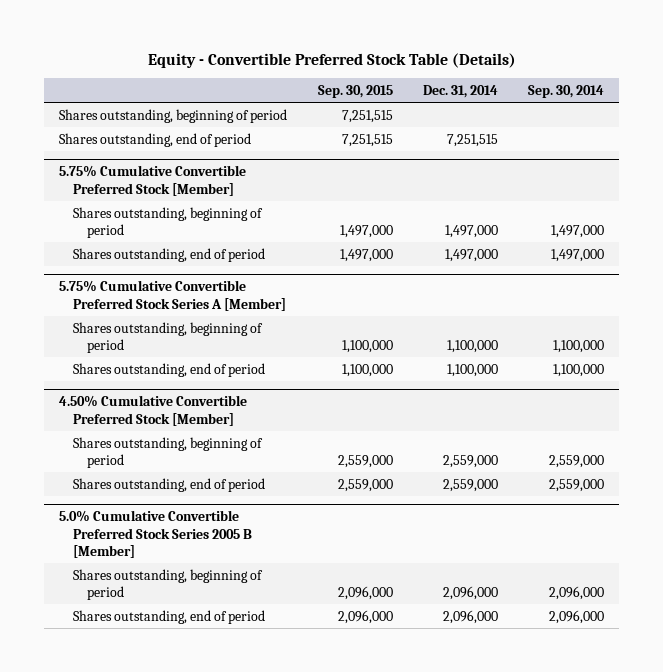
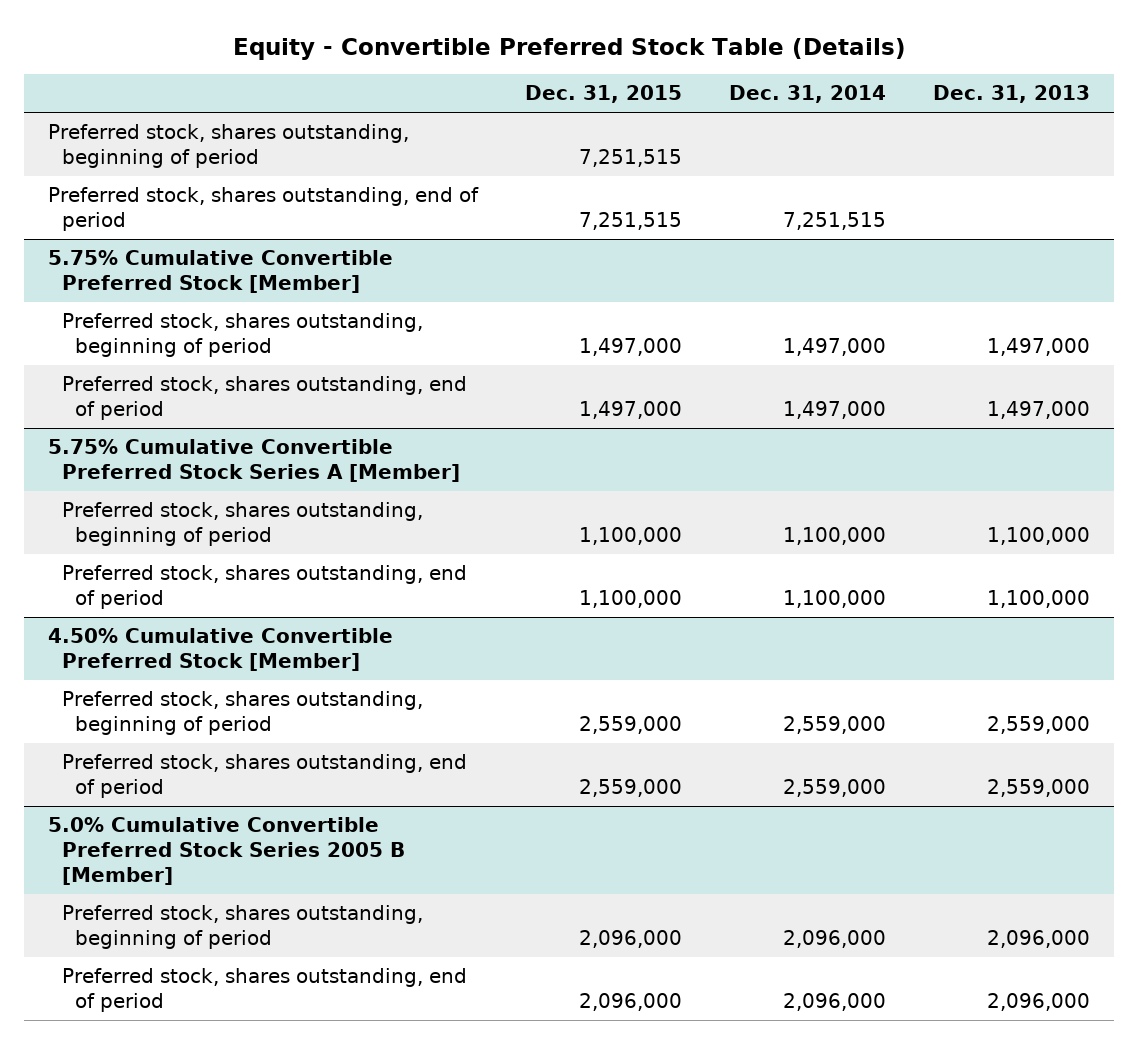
[317,84,393,98] Sep. 30, 2015 -> none
[528,84,605,98] Sep. 30, 2014 -> none
none -> [525,85,683,104] Dec. 31, 2015
none -> [933,85,1091,104] Dec. 31, 2013
[59,108,288,123] Shares outstanding, beginning of period -> [47,124,409,169] Preferred stock, shares outstanding, beginning of period
[59,132,252,147] Shares outstanding, end of period -> [47,187,479,232] Preferred stock, shares outstanding, end of period
[73,206,264,238] Shares outstanding, beginning of period -> [61,313,423,358] Preferred stock, shares outstanding, beginning of period
[73,247,266,262] Shares outstanding, end of period -> [61,376,467,421] Preferred stock, shares outstanding, end of period
[73,321,264,353] Shares outstanding, beginning of period -> [61,502,423,547] Preferred stock, shares outstanding, beginning of period
[73,362,266,377] Shares outstanding, end of period -> [61,565,467,610] Preferred stock, shares outstanding, end of period
[73,436,264,468] Shares outstanding, beginning of period -> [61,691,423,736] Preferred stock, shares outstanding, beginning of period
[73,477,266,492] Shares outstanding, end of period -> [61,754,467,799] Preferred stock, shares outstanding, end of period
[73,568,264,600] Shares outstanding, beginning of period -> [61,905,423,950] Preferred stock, shares outstanding, beginning of period
[73,609,266,624] Shares outstanding, end of period -> [61,968,467,1013] Preferred stock, shares outstanding, end of period

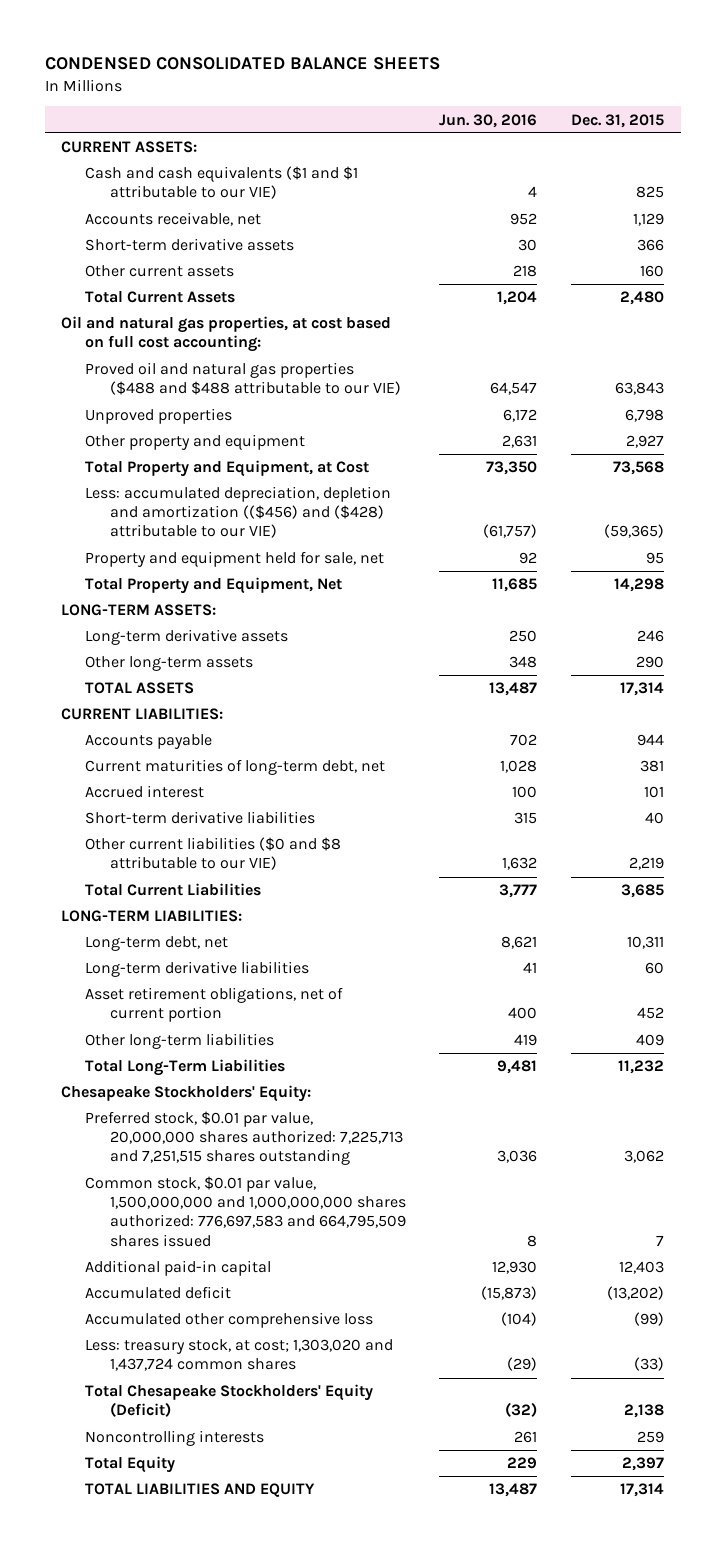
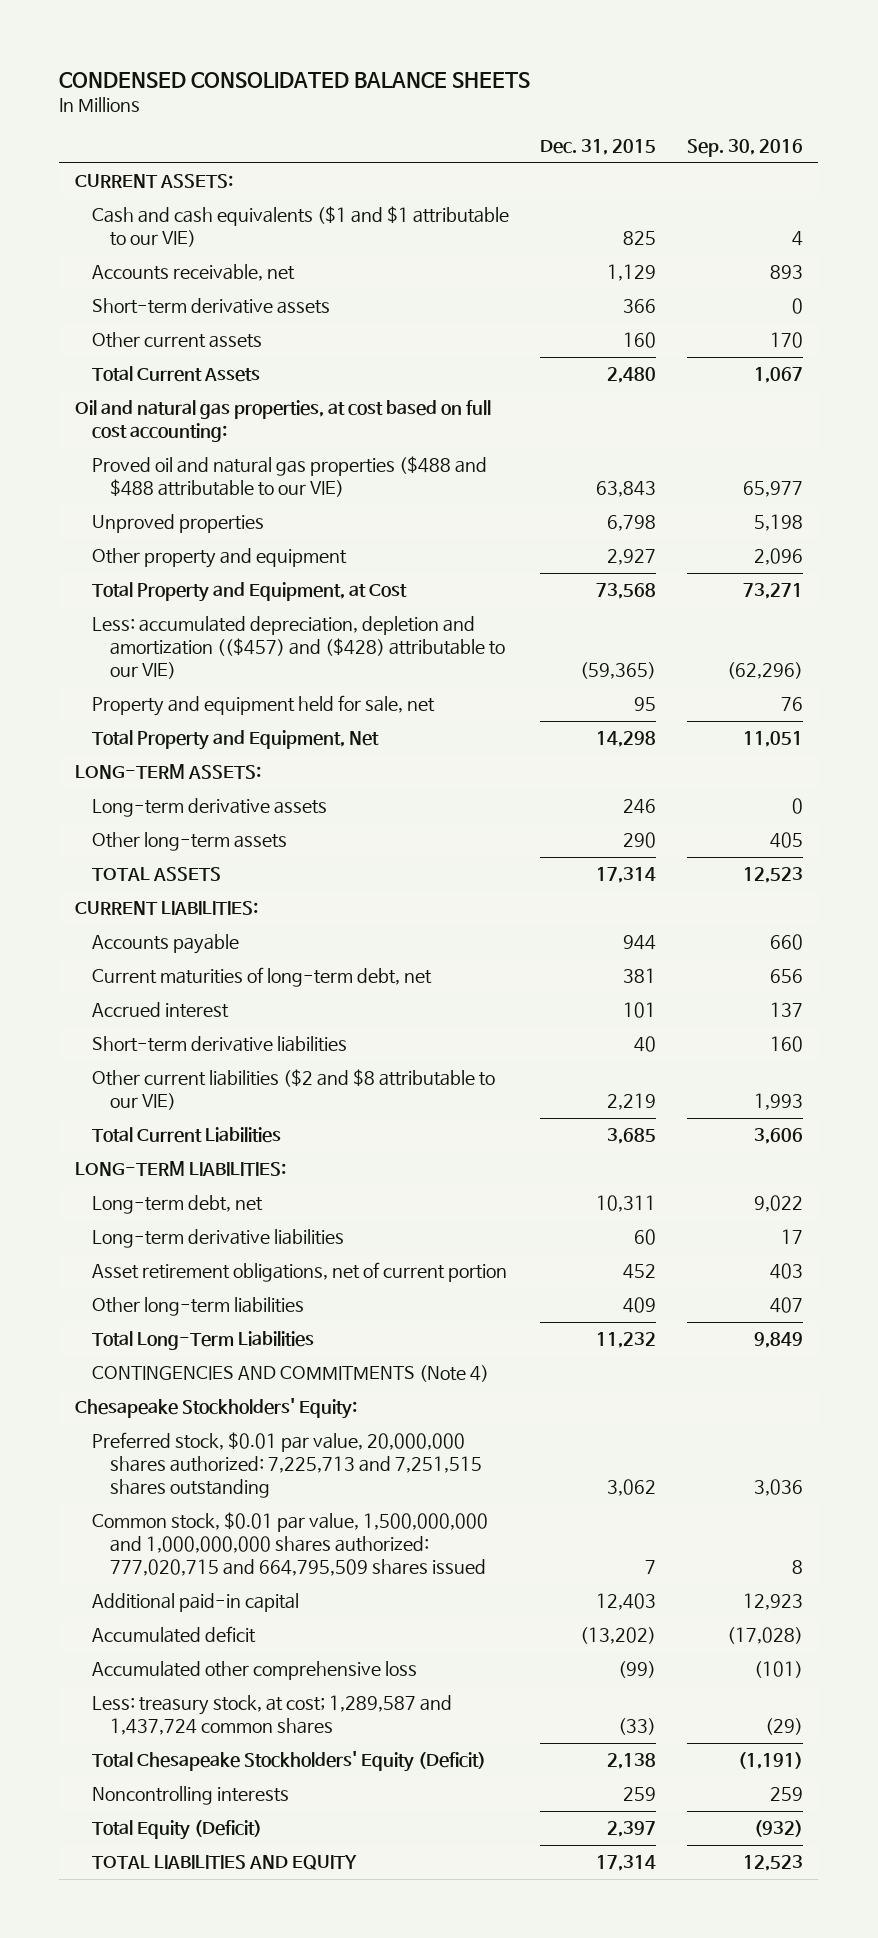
[439,113,538,128] Jun. 30, 2016 -> none
none -> [687,139,804,158] Sep. 30, 2016
[85,486,392,539] Less: accumulated depreciation, depletion and amortization (($456) and ($428) attributable to our VIE) -> [92,616,506,680] Less: accumulated depreciation, depletion and amortization (($457) and ($428) attributable to our VIE)
[85,837,342,871] Other current liabilities ($0 and $8 attributable to our VIE) -> [92,1069,496,1111] Other current liabilities ($2 and $8 attributable to our VIE)
none -> [92,1365,490,1383] CONTINGENCIES AND COMMITMENTS (Note 4)
[85,1176,406,1247] Common stock, $0.01 par value, 1,500,000,000 and 1,000,000,000 shares authorized: 776,697,583 and 664,795,509 shares issued -> [92,1512,489,1577] Common stock, $0.01 par value, 1,500,000,000 and 1,000,000,000 shares authorized: 777,020,715 and 664,795,509 shares issued
[85,1339,394,1372] Less: treasury stock, at cost; 1,303,020 and 1,437,724 common shares -> [92,1695,453,1736] Less: treasury stock, at cost; 1,289,587 and 1,437,724 common shares
[85,1456,176,1474] Total Equity -> [92,1820,263,1841] Total Equity (Deficit)

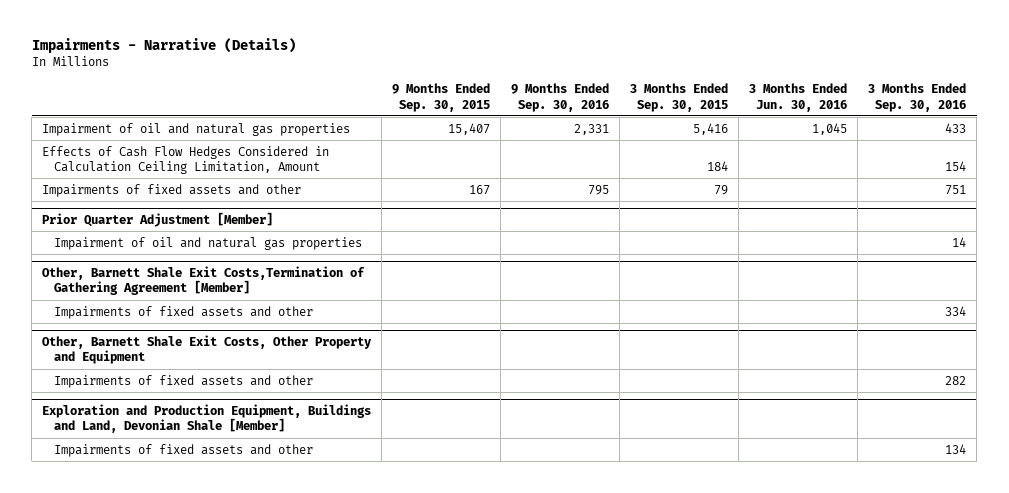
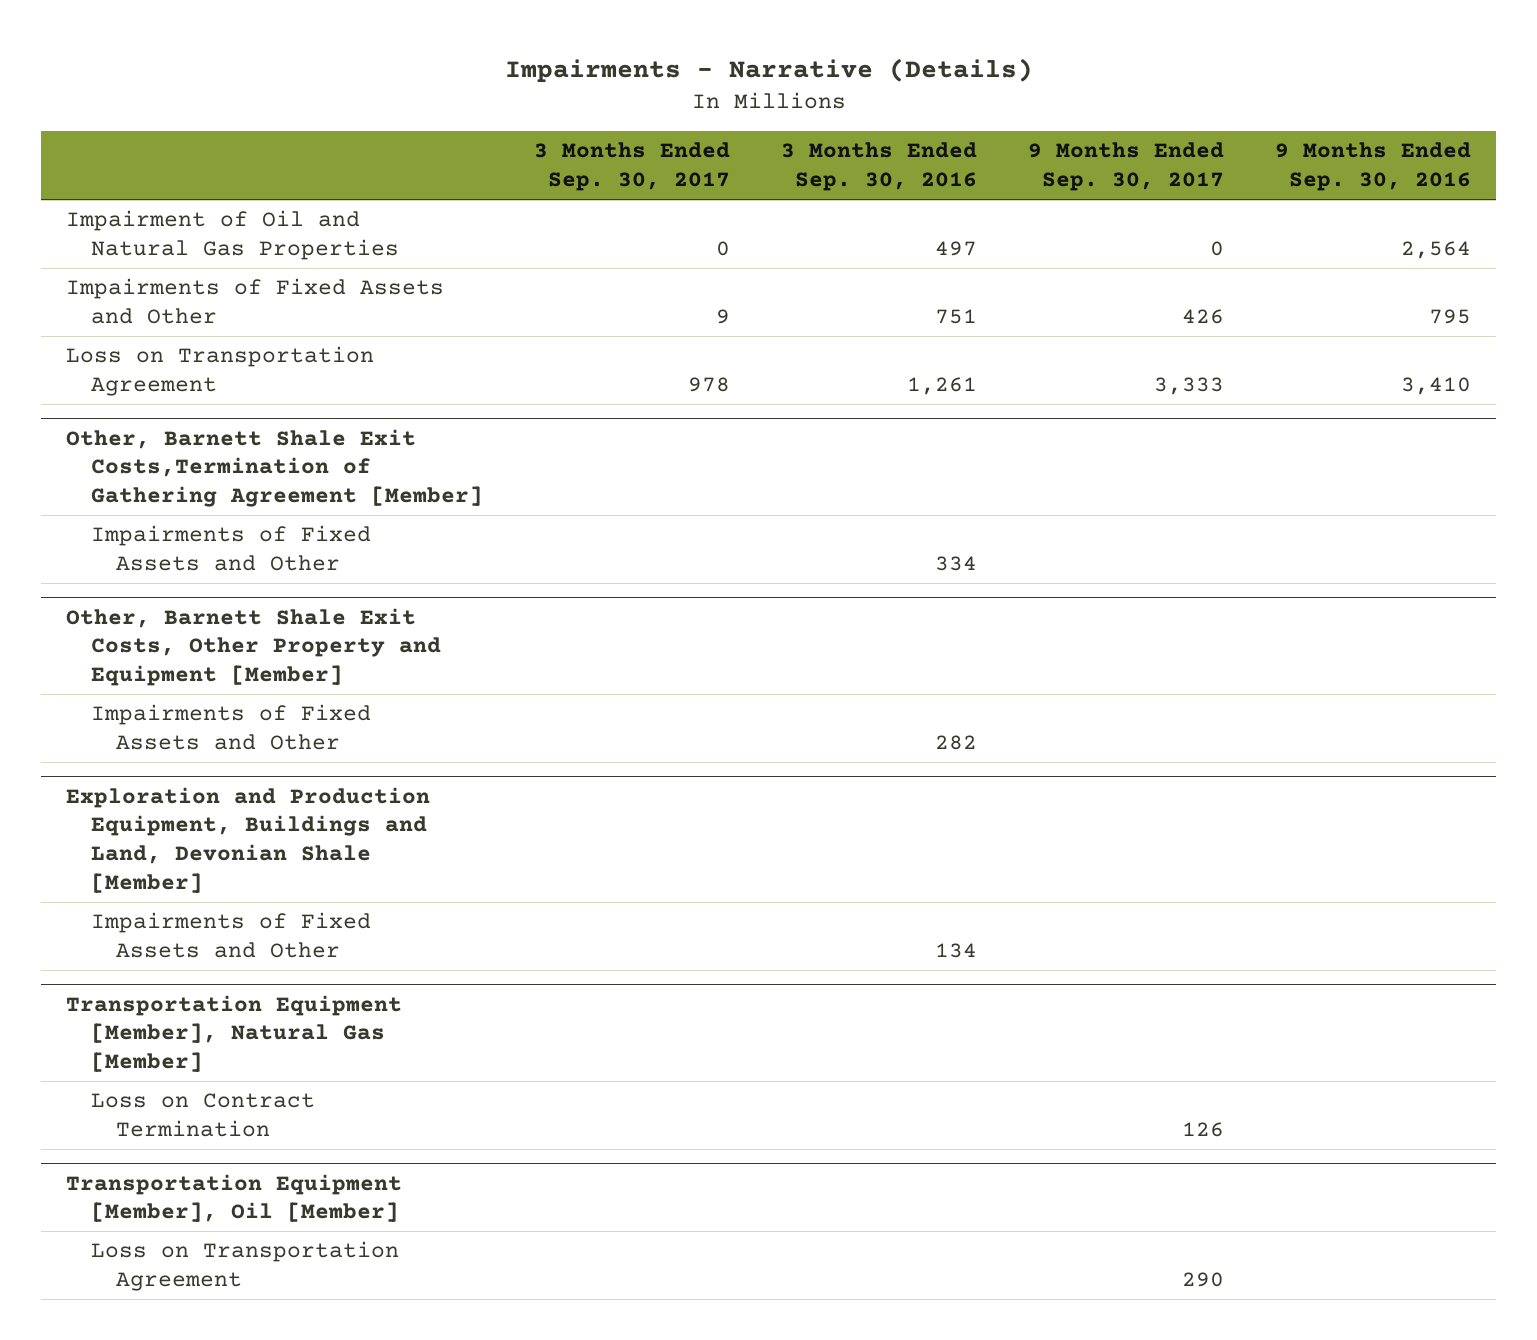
[392,83,491,112] 9 Months Ended Sep. 30, 2015 -> none
[630,83,729,112] 3 Months Ended Sep. 30, 2015 -> none
[749,83,848,112] 3 Months Ended Jun. 30, 2016 -> none
none -> [533,142,730,192] 3 Months Ended Sep. 30, 2017
none -> [1027,142,1224,192] 9 Months Ended Sep. 30, 2017
[42,145,330,174] Effects of Cash Flow Hedges Considered in Calculation Ceiling Limitation, Amount -> none
[42,212,274,228] Prior Quarter Adjustment [Member] -> none
[54,236,363,250] Impairment of oil and natural gas properties -> none
[42,122,351,136] Impairment of oil and natural gas properties -> [66,210,400,261] Impairment of Oil and Natural Gas Properties
[574,123,610,135] 2,331 -> [1400,241,1471,260] 2,564
[945,122,967,133] 433 -> [934,241,977,257] 497
[42,183,302,197] Impairments of fixed assets and other -> [66,278,445,325] Impairments of Fixed Assets and Other
none -> [66,346,375,397] Loss on Transportation Agreement
[54,305,314,319] Impairments of fixed assets and other -> [91,525,372,572] Impairments of Fixed Assets and Other
[42,335,373,365] Other, Barnett Shale Exit Costs, Other Property and Equipment -> [66,607,442,686] Other, Barnett Shale Exit Costs, Other Property and Equipment [Member]
[54,374,314,388] Impairments of fixed assets and other -> [91,704,372,751] Impairments of Fixed Assets and Other
[54,443,314,457] Impairments of fixed assets and other -> [91,912,372,959] Impairments of Fixed Assets and Other
none -> [66,994,403,1072] Transportation Equipment [Member], Natural Gas [Member]
none -> [91,1093,316,1138] Loss on Contract Termination
none -> [66,1173,403,1223] Transportation Equipment [Member], Oil [Member]
none -> [91,1241,400,1292] Loss on Transportation Agreement

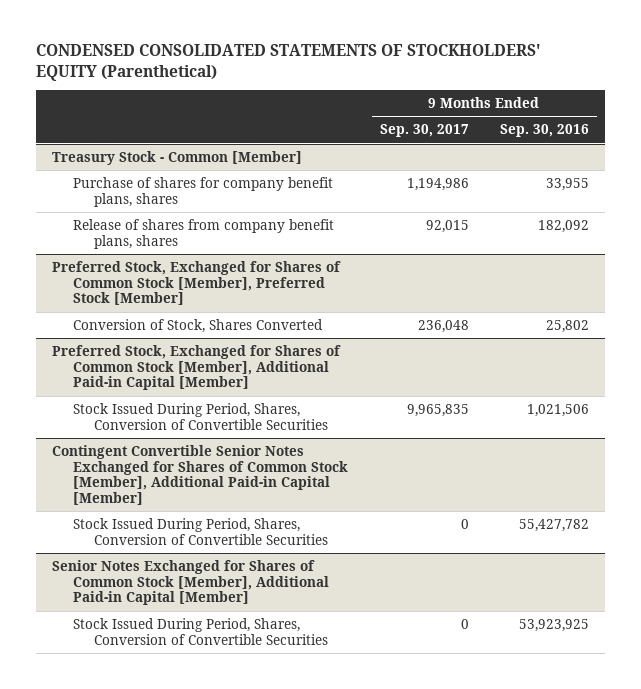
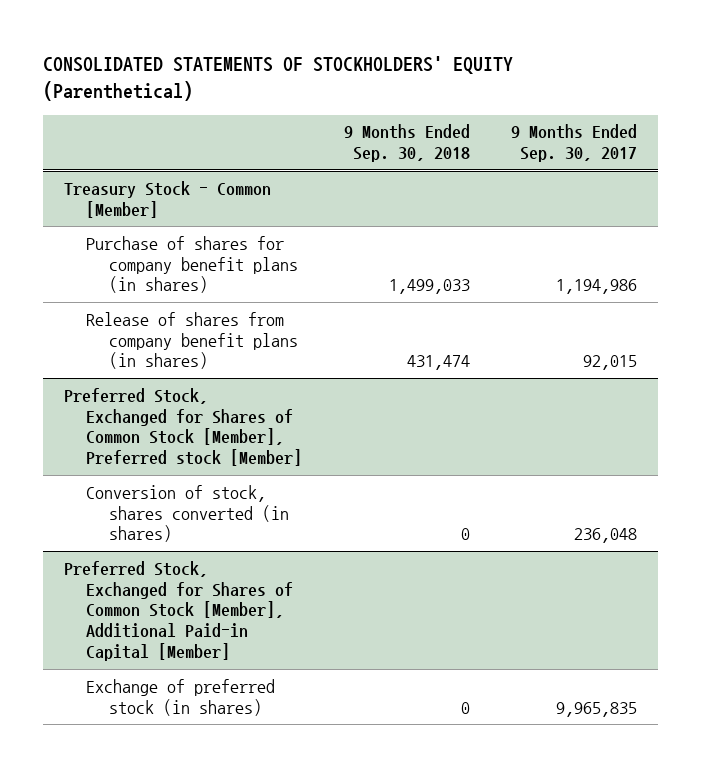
[35,44,541,82] CONDENSED CONSOLIDATED STATEMENTS OF STOCKHOLDERS' EQUITY (Parenthetical) -> [43,56,514,102] CONSOLIDATED STATEMENTS OF STOCKHOLDERS' EQUITY (Parenthetical)
[500,124,590,138] Sep. 30, 2016 -> none
none -> [343,124,470,163] 9 Months Ended Sep. 30, 2018
[72,176,333,207] Purchase of shares for company benefit plans, shares -> [86,235,298,294] Purchase of shares for company benefit plans (in shares)
[72,218,334,249] Release of shares from company benefit plans, shares -> [86,311,298,370] Release of shares from company benefit plans (in shares)
[51,260,341,306] Preferred Stock, Exchanged for Shares of Common Stock [Member], Preferred Stock [Member] -> [63,387,303,467] Preferred Stock, Exchanged for Shares of Common Stock [Member], Preferred stock [Member]
[72,318,323,333] Conversion of Stock, Shares Converted -> [86,484,289,543] Conversion of stock, shares converted (in shares)
[51,444,348,506] Contingent Convertible Senior Notes Exchanged for Shares of Common Stock [Member], Additional Paid-in Capital [Member] -> none
[72,517,328,545] Stock Issued During Period, Shares, Conversion of Convertible Securities -> none
[51,559,329,606] Senior Notes Exchanged for Shares of Common Stock [Member], Additional Paid-in Capital [Member] -> none
[72,617,328,645] Stock Issued During Period, Shares, Conversion of Convertible Securities -> none
[72,402,328,430] Stock Issued During Period, Shares, Conversion of Convertible Securities -> [86,678,276,716] Exchange of preferred stock (in shares)

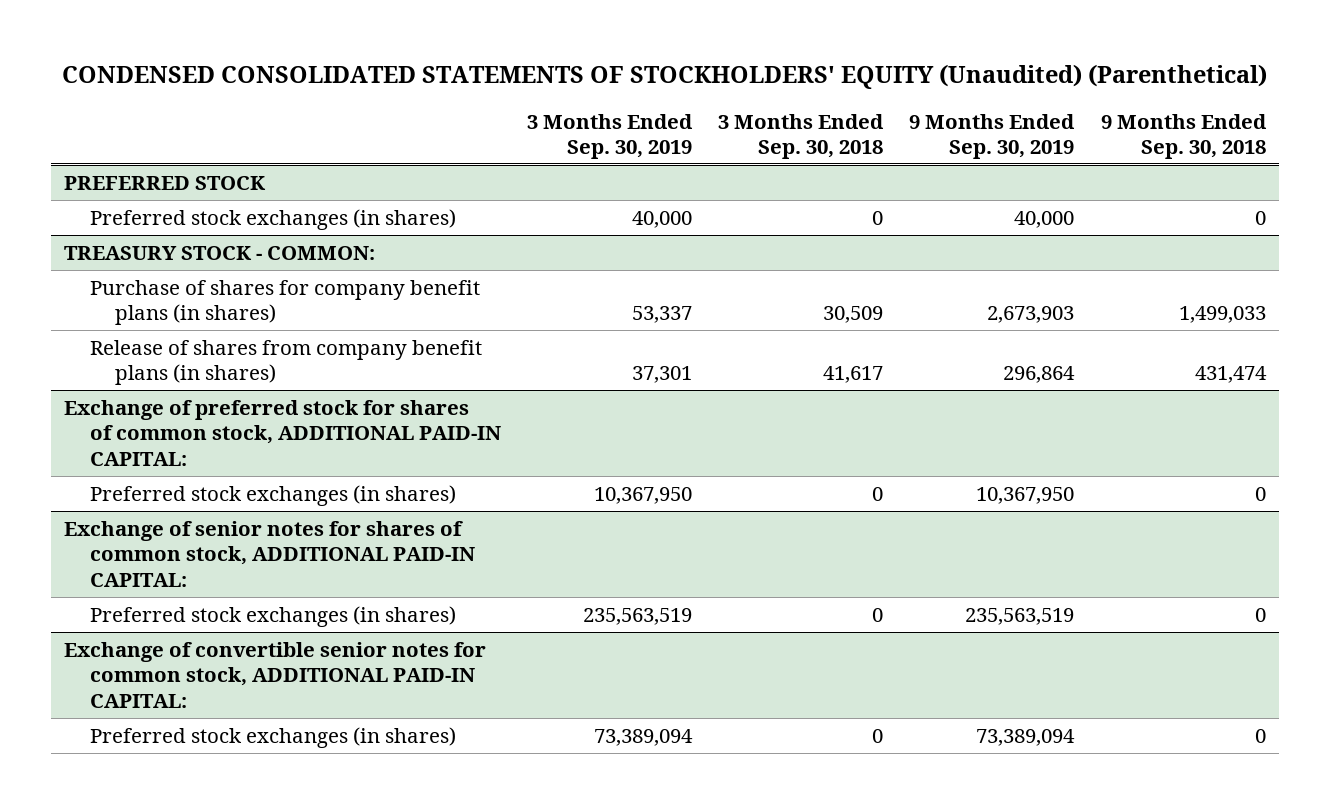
[43,56,514,102] CONSOLIDATED STATEMENTS OF STOCKHOLDERS' EQUITY (Parenthetical) -> [62,64,1268,90] CONDENSED CONSOLIDATED STATEMENTS OF STOCKHOLDERS' EQUITY (Unaudited) (Parenthetical)
[511,124,638,163] 9 Months Ended Sep. 30, 2017 -> none
none -> [526,113,693,159] 3 Months Ended Sep. 30, 2019
none -> [718,113,885,159] 3 Months Ended Sep. 30, 2018
none -> [909,113,1076,159] 9 Months Ended Sep. 30, 2019
none -> [64,175,267,190] PREFERRED STOCK
none -> [89,208,456,230] Preferred stock exchanges (in shares)
[63,180,271,218] Treasury Stock - Common [Member] -> [64,245,376,260] TREASURY STOCK - COMMON:
[63,387,303,467] Preferred Stock, Exchanged for Shares of Common Stock [Member], Preferred stock [Member] -> none
[86,484,289,543] Conversion of stock, shares converted (in shares) -> none
[63,560,294,661] Preferred Stock, Exchanged for Shares of Common Stock [Member], Additional Paid-in Capital [Member] -> [64,399,501,466] Exchange of preferred stock for shares of common stock, ADDITIONAL PAID-IN CAPITAL:
[86,678,276,716] Exchange of preferred stock (in shares) -> [89,484,456,506] Preferred stock exchanges (in shares)
none -> [64,520,475,587] Exchange of senior notes for shares of common stock, ADDITIONAL PAID-IN CAPITAL:
none -> [89,605,456,627] Preferred stock exchanges (in shares)
none -> [64,641,487,708] Exchange of convertible senior notes for common stock, ADDITIONAL PAID-IN CAPITAL:
none -> [89,726,456,748] Preferred stock exchanges (in shares)

